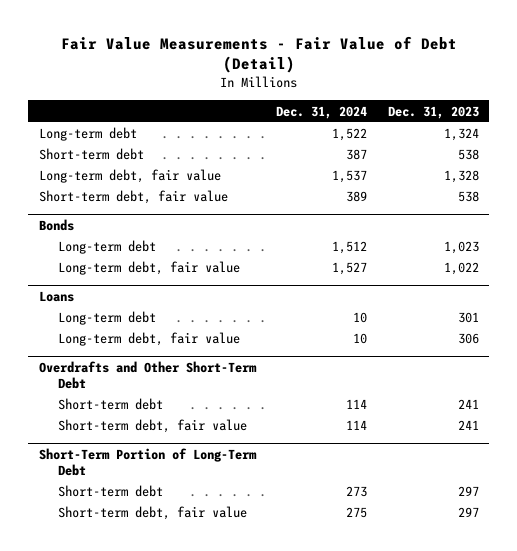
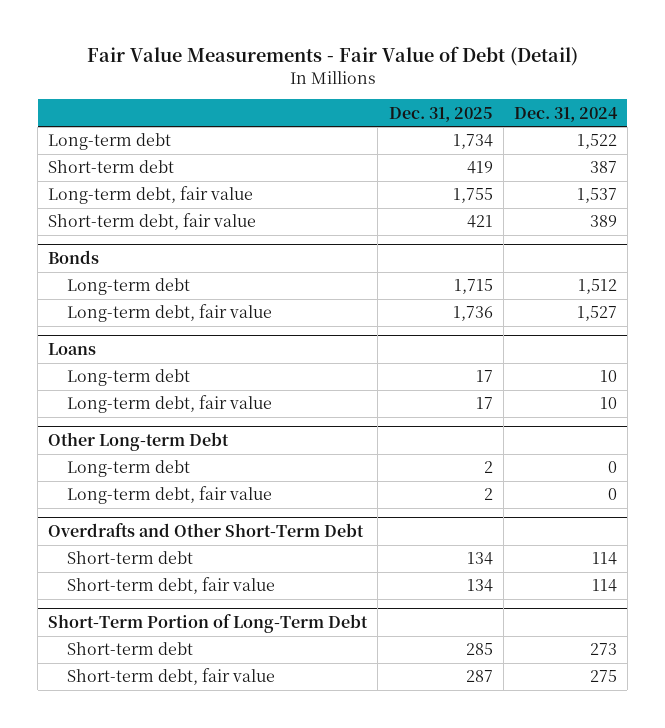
[387,105,479,119] Dec. 31, 2023 -> none
none -> [388,106,493,122] Dec. 31, 2025
none -> [48,431,230,451] Other Long-term Debt
none -> [67,460,191,478] Long-term debt
none -> [67,486,273,505] Long-term debt, fair value

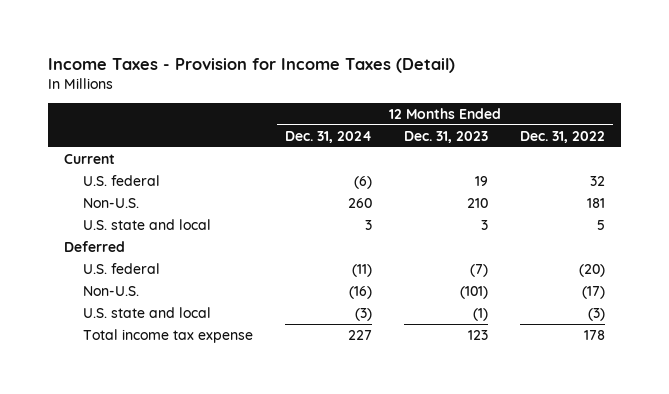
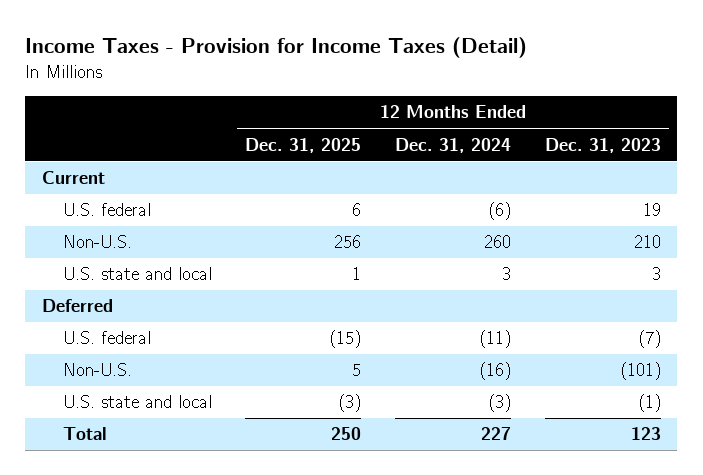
[520,130,606,143] Dec. 31, 2022 -> none
none -> [245,137,362,153] Dec. 31, 2025
[82,328,253,343] Total income tax expense -> [62,427,107,441] Total

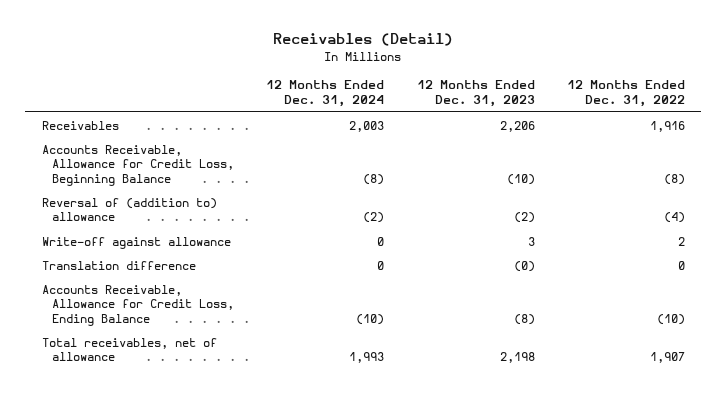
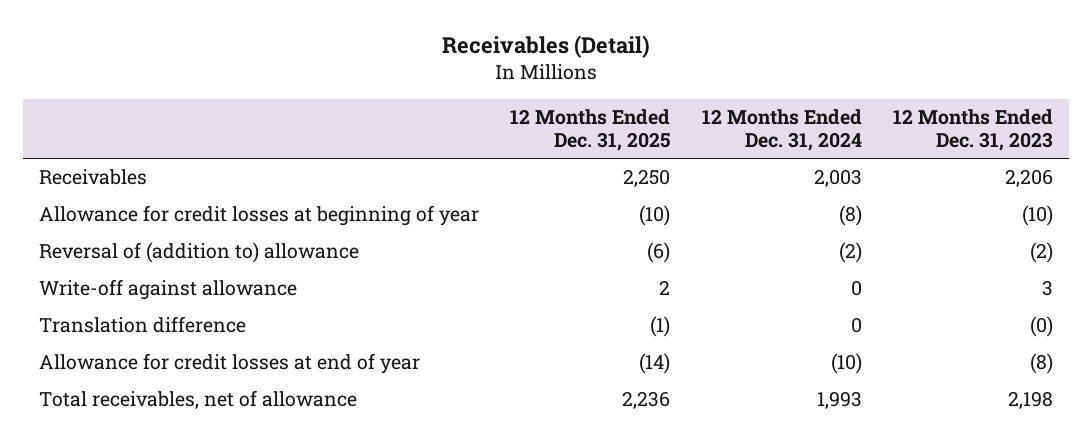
[567,80,686,108] 12 Months Ended Dec. 31, 2022 -> none
none -> [510,109,671,151] 12 Months Ended Dec. 31, 2025
[41,144,234,187] Accounts Receivable, Allowance for Credit Loss, Beginning Balance -> [39,205,480,227] Allowance for credit losses at beginning of year
[41,284,234,327] Accounts Receivable, Allowance for Credit Loss, Ending Balance -> [39,353,421,375] Allowance for credit losses at end of year

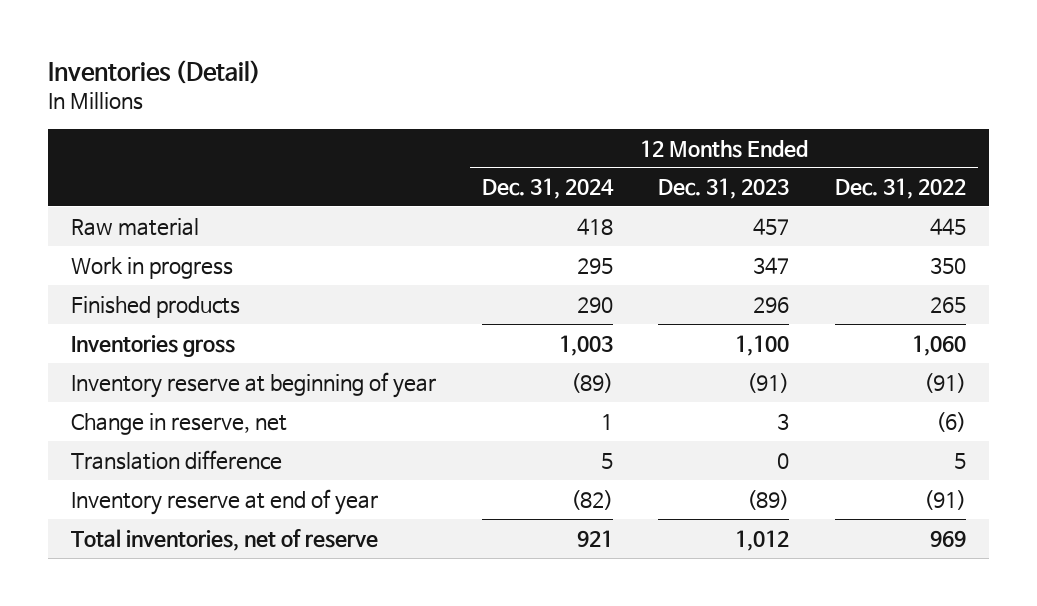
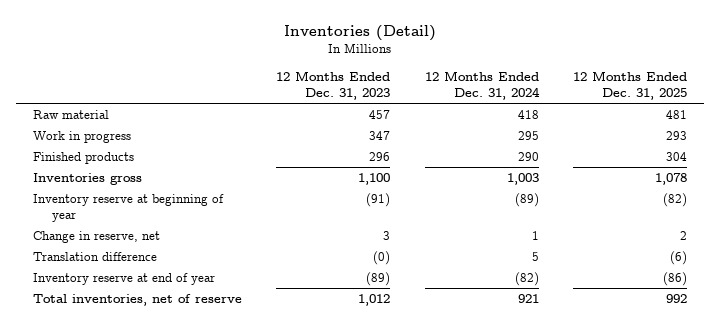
[835,178,967,200] Dec. 31, 2022 -> none
none -> [573,70,688,101] 12 Months Ended Dec. 31, 2025
[777,452,790,469] 0 -> [373,250,391,265] (0)

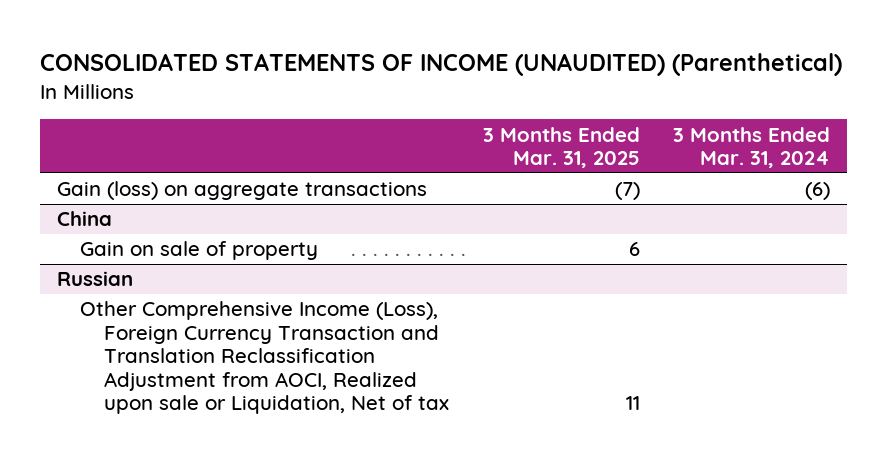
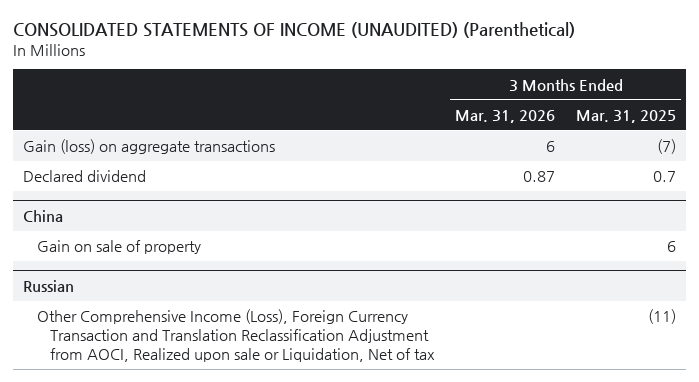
[673,126,831,169] 3 Months Ended Mar. 31, 2024 -> none
none -> [455,109,556,123] Mar. 31, 2026
none -> [23,170,147,183] Declared dividend
[625,396,640,411] 11 -> [648,309,677,325] (11)

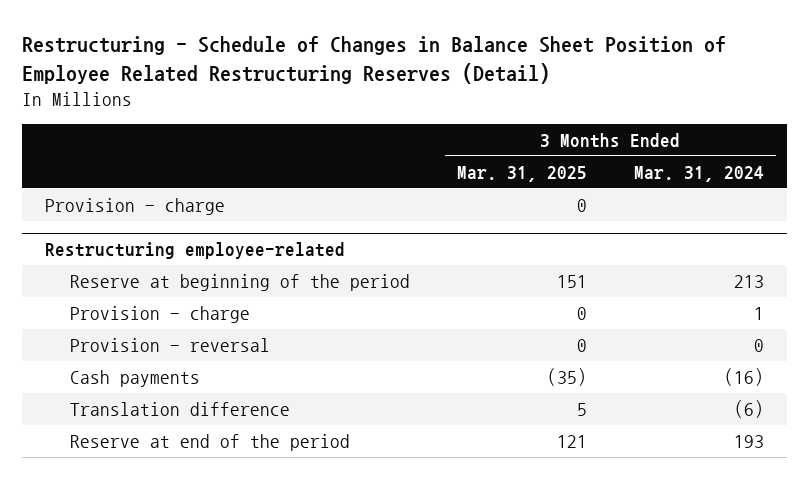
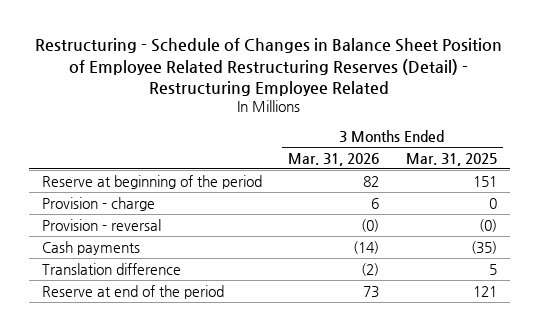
[21,35,726,84] Restructuring - Schedule of Changes in Balance Sheet Position of Employee Related Restructuring Reserves (Detail) -> [35,38,503,96] Restructuring - Schedule of Changes in Balance Sheet Position of Employee Related Restructuring Reserves (Detail) - Restructuring Employee Related
[633,165,764,182] Mar. 31, 2024 -> none
none -> [288,152,380,166] Mar. 31, 2026
[44,198,225,216] Provision - charge -> none
[44,242,345,260] Restructuring employee-related -> none
[577,339,588,353] 0 -> [478,218,497,232] (0)

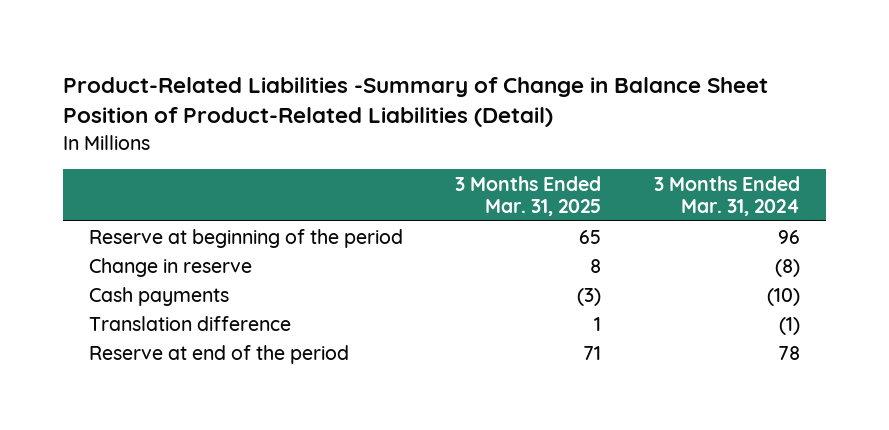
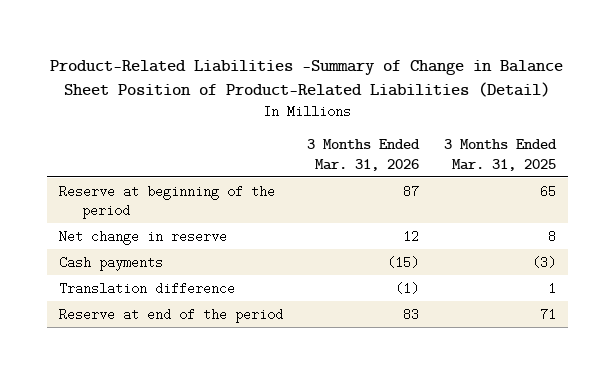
[653,175,800,217] 3 Months Ended Mar. 31, 2024 -> none
none -> [307,139,421,171] 3 Months Ended Mar. 31, 2026
[88,257,252,277] Change in reserve -> [58,229,227,245] Net change in reserve

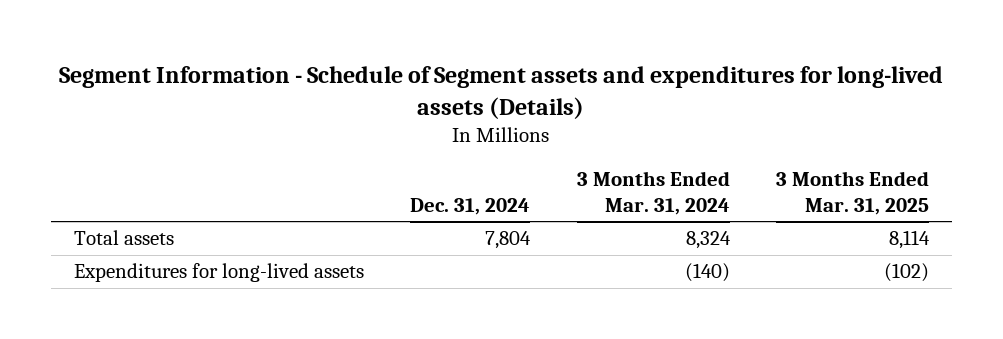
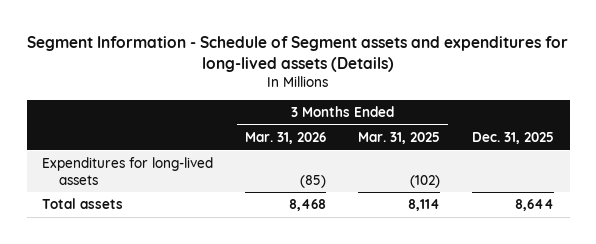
[410,197,531,215] Dec. 31, 2024 -> none
[576,171,730,215] 3 Months Ended Mar. 31, 2024 -> none
none -> [245,132,327,145] Mar. 31, 2026
none -> [471,132,554,145] Dec. 31, 2025
[74,230,175,246] Total assets -> [42,198,124,210] Total assets

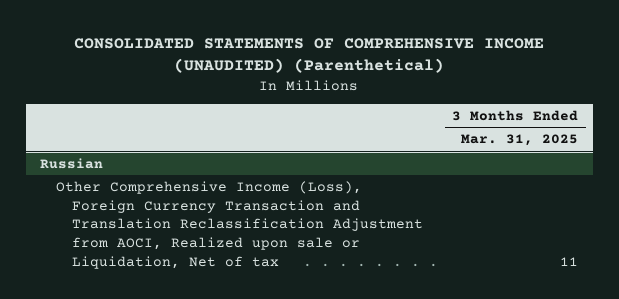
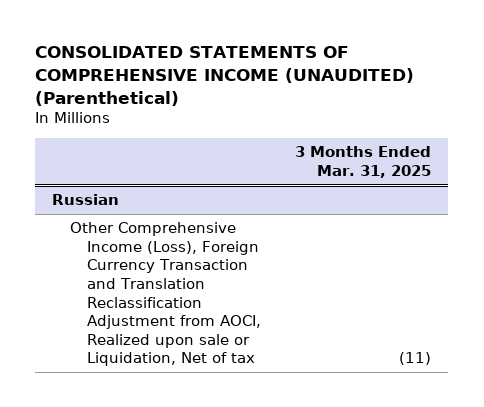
[560,256,579,266] 11 -> [399,352,432,366] (11)

